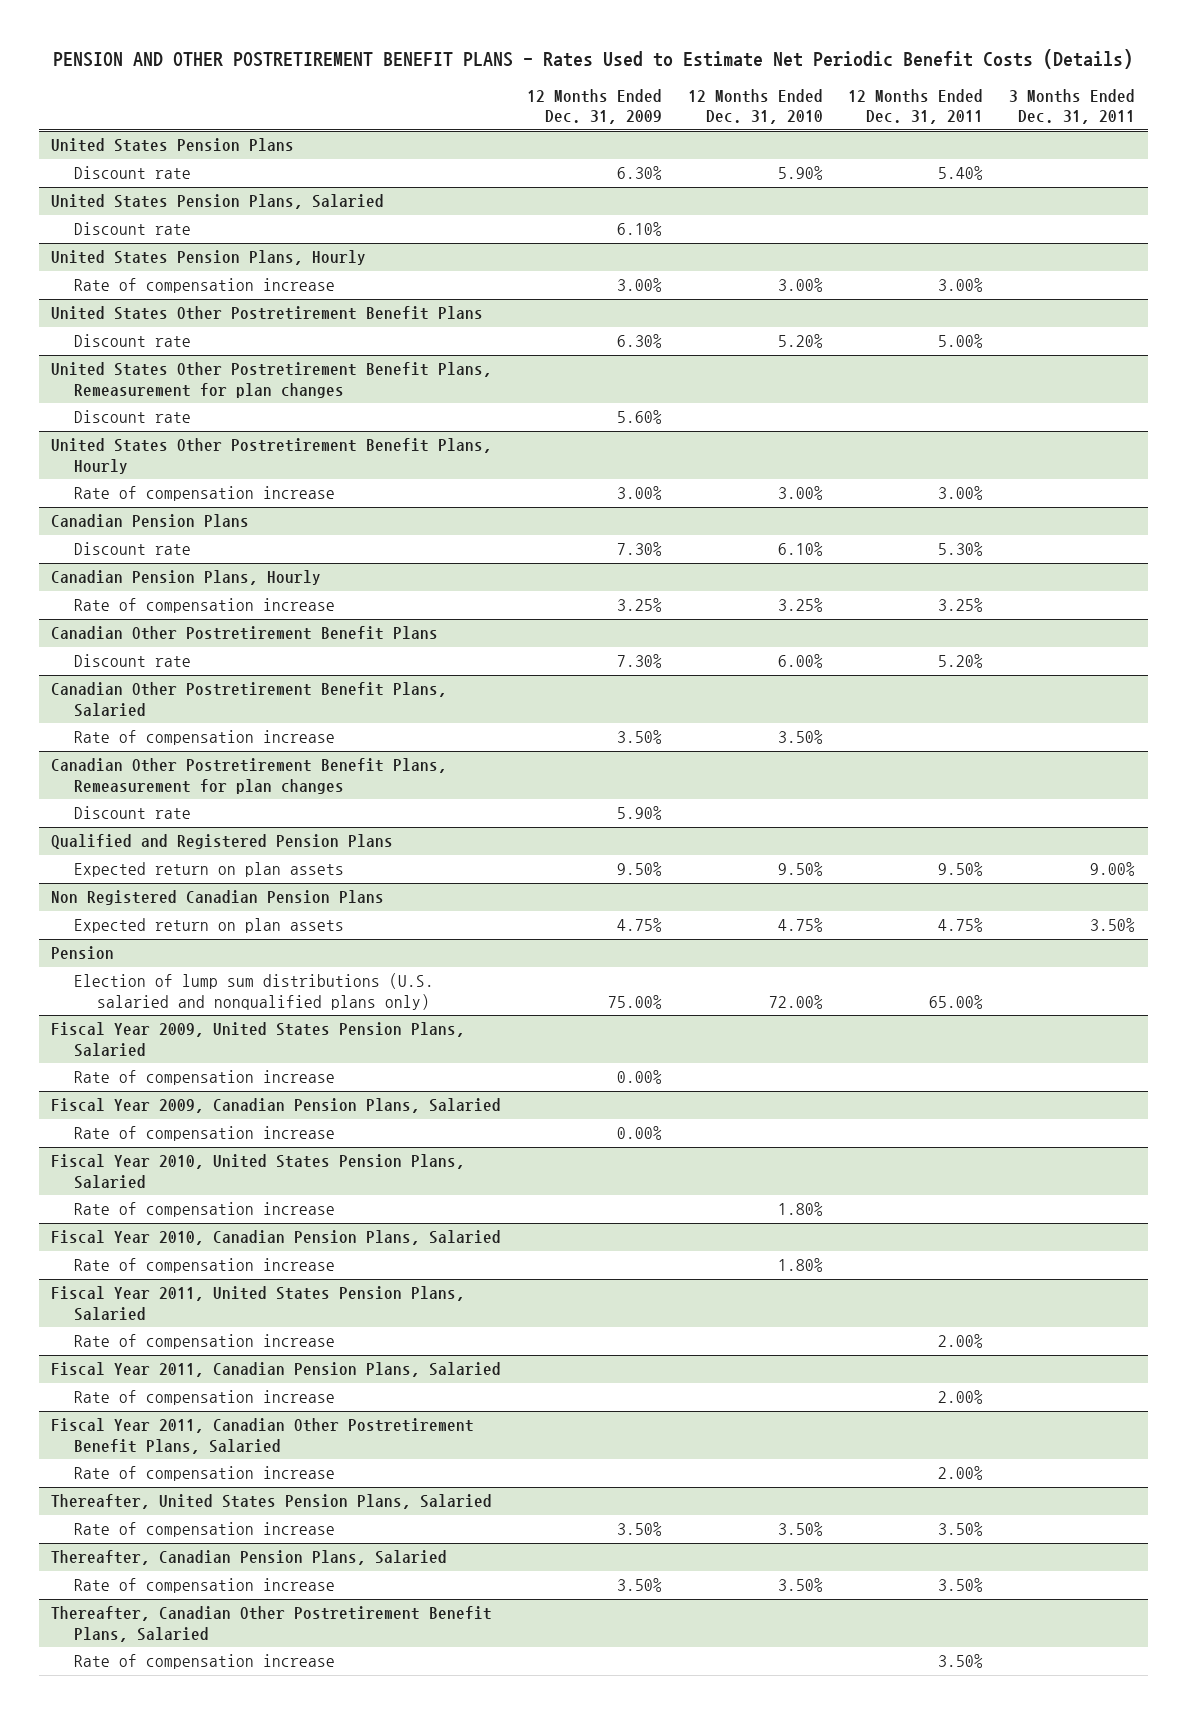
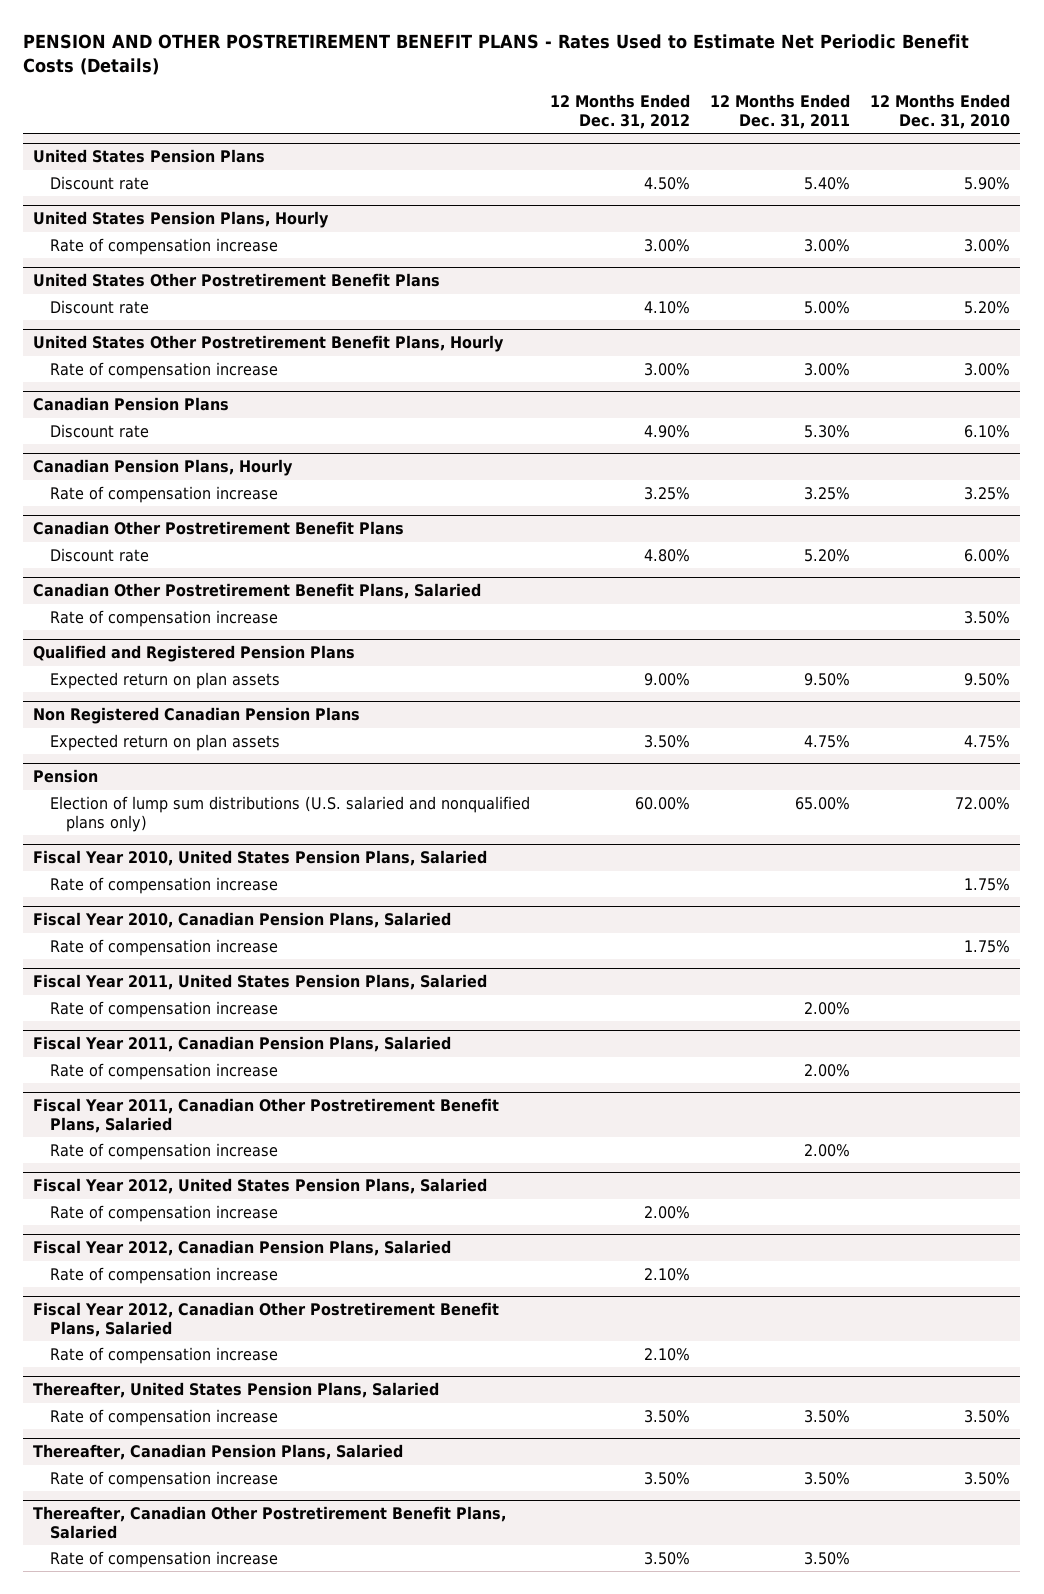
[527,89,663,125] 12 Months Ended Dec. 31, 2009 -> none
[1008,89,1135,125] 3 Months Ended Dec. 31, 2011 -> none
none -> [549,94,690,129] 12 Months Ended Dec. 31, 2012
[51,194,385,210] United States Pension Plans, Salaried -> none
[74,222,192,236] Discount rate -> none
[51,362,493,398] United States Other Postretirement Benefit Plans, Remeasurement for plan changes -> none
[74,410,192,424] Discount rate -> none
[51,758,448,794] Canadian Other Postretirement Benefit Plans, Remeasurement for plan changes -> none
[74,806,192,820] Discount rate -> none
[51,1022,466,1057] Fiscal Year 2009, United States Pension Plans, Salaried -> none
[74,1070,336,1086] Rate of compensation increase -> none
[51,1098,502,1114] Fiscal Year 2009, Canadian Pension Plans, Salaried -> none
[74,1126,336,1142] Rate of compensation increase -> none
[777,1202,823,1217] 1.80% -> [964,877,1011,891] 1.75%
[777,1258,823,1273] 1.80% -> [964,939,1011,953] 1.75%
none -> [33,1178,488,1195] Fiscal Year 2012, United States Pension Plans, Salaried
none -> [49,1204,278,1222] Rate of compensation increase
none -> [33,1240,452,1257] Fiscal Year 2012, Canadian Pension Plans, Salaried
none -> [49,1266,278,1284] Rate of compensation increase
none -> [33,1302,500,1337] Fiscal Year 2012, Canadian Other Postretirement Benefit Plans, Salaried
none -> [49,1346,278,1364] Rate of compensation increase

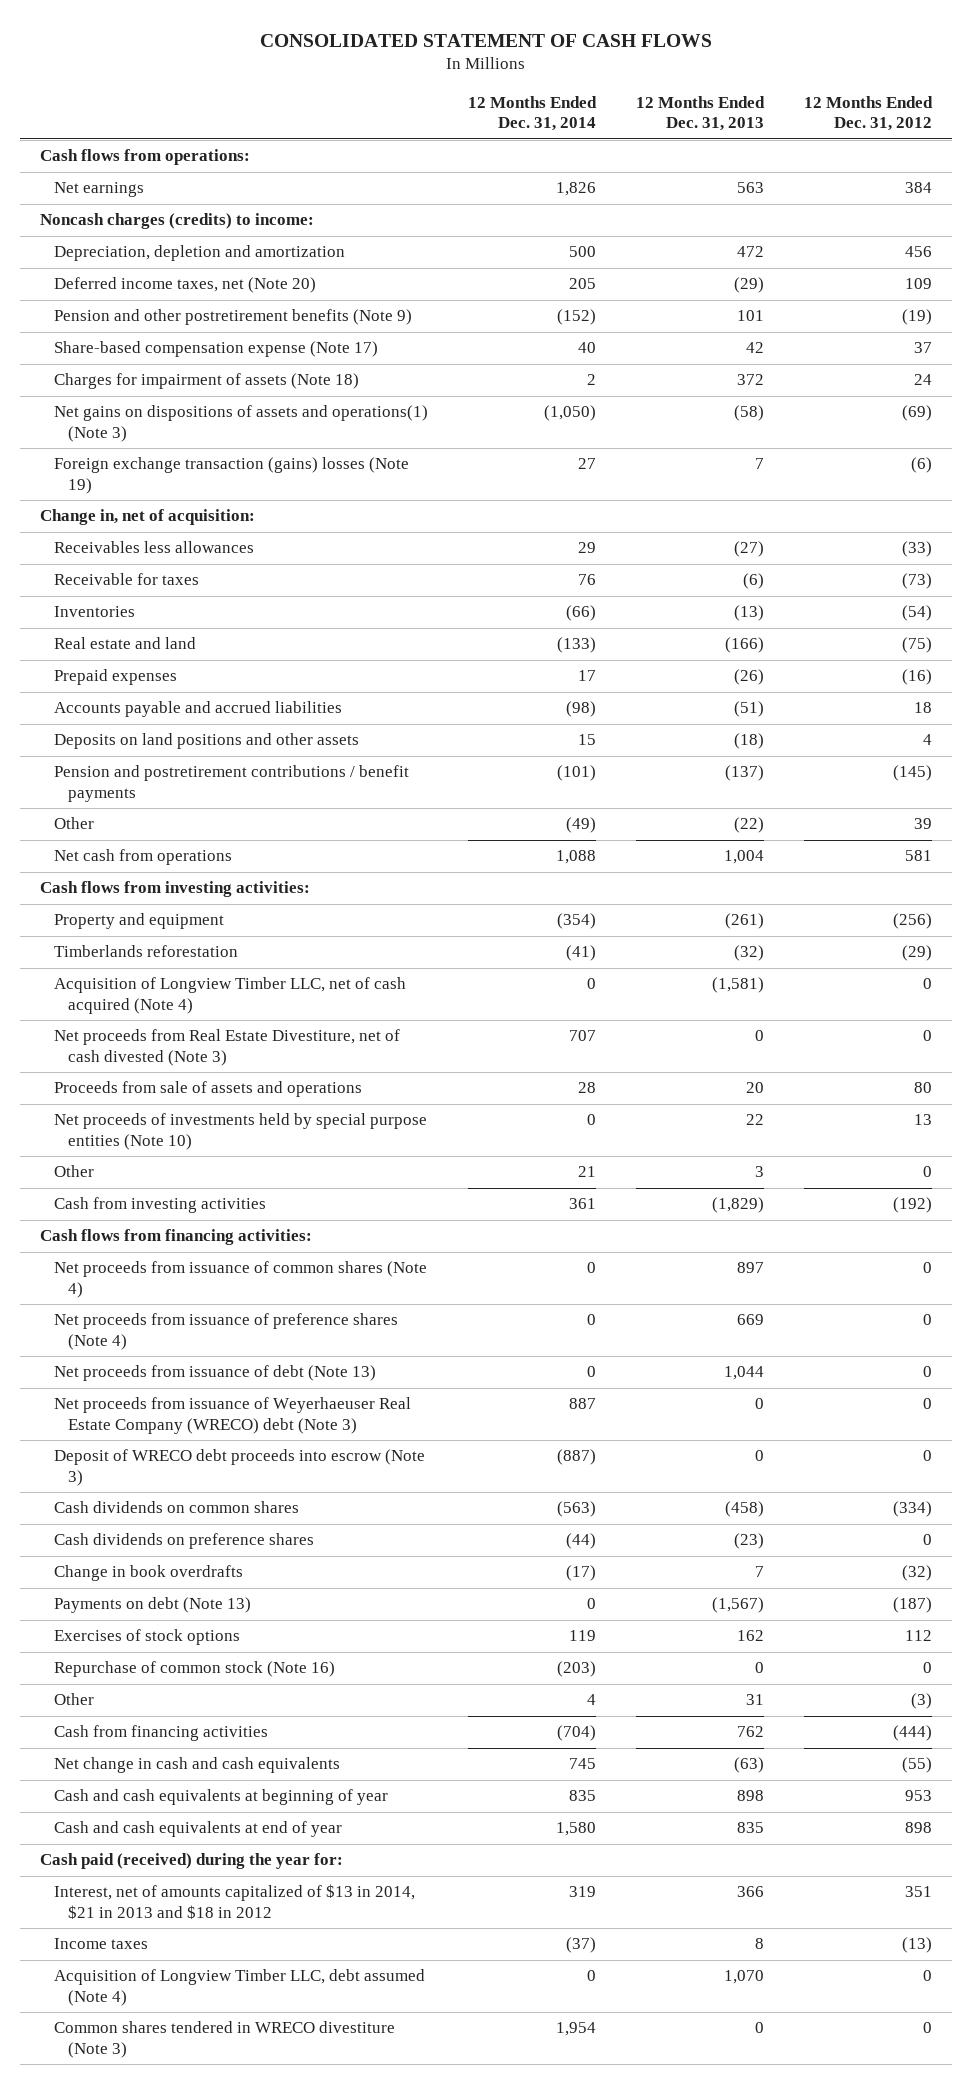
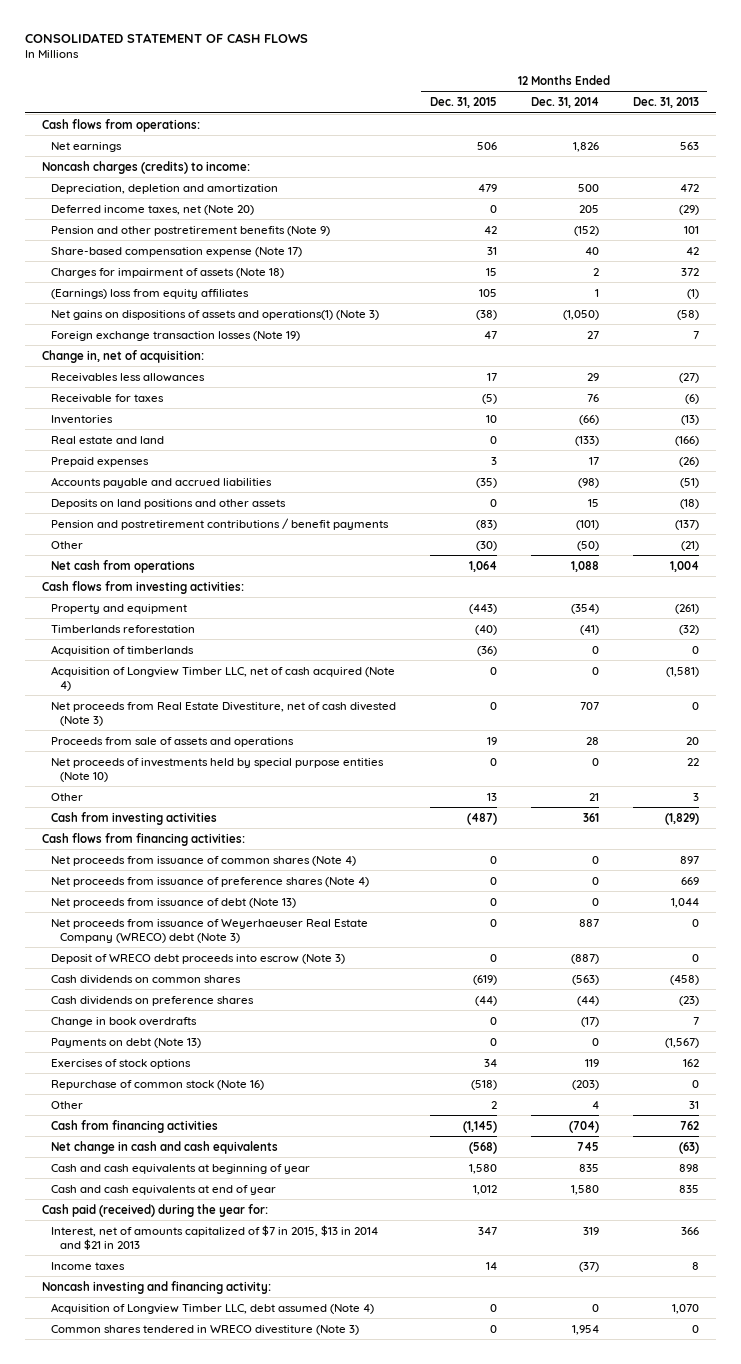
[804,95,934,132] 12 Months Ended Dec. 31, 2012 -> none
none -> [429,96,497,108] Dec. 31, 2015
none -> [51,288,250,299] (Earnings) loss from equity affiliates
[54,457,410,494] Foreign exchange transaction (gains) losses (Note 19) -> [51,330,301,341] Foreign exchange transaction losses (Note 19)
[566,817,597,834] (49) -> [576,540,599,551] (50)
[734,817,765,834] (22) -> [680,540,699,551] (21)
none -> [51,644,195,656] Acquisition of timberlands
[54,1884,416,1919] Interest, net of amounts capitalized of $13 in 2014, $21 in 2013 and $18 in 2012 -> [51,1224,379,1250] Interest, net of amounts capitalized of $7 in 2015, $13 in 2014 and $21 in 2013
none -> [42,1280,272,1294] Noncash investing and financing activity:

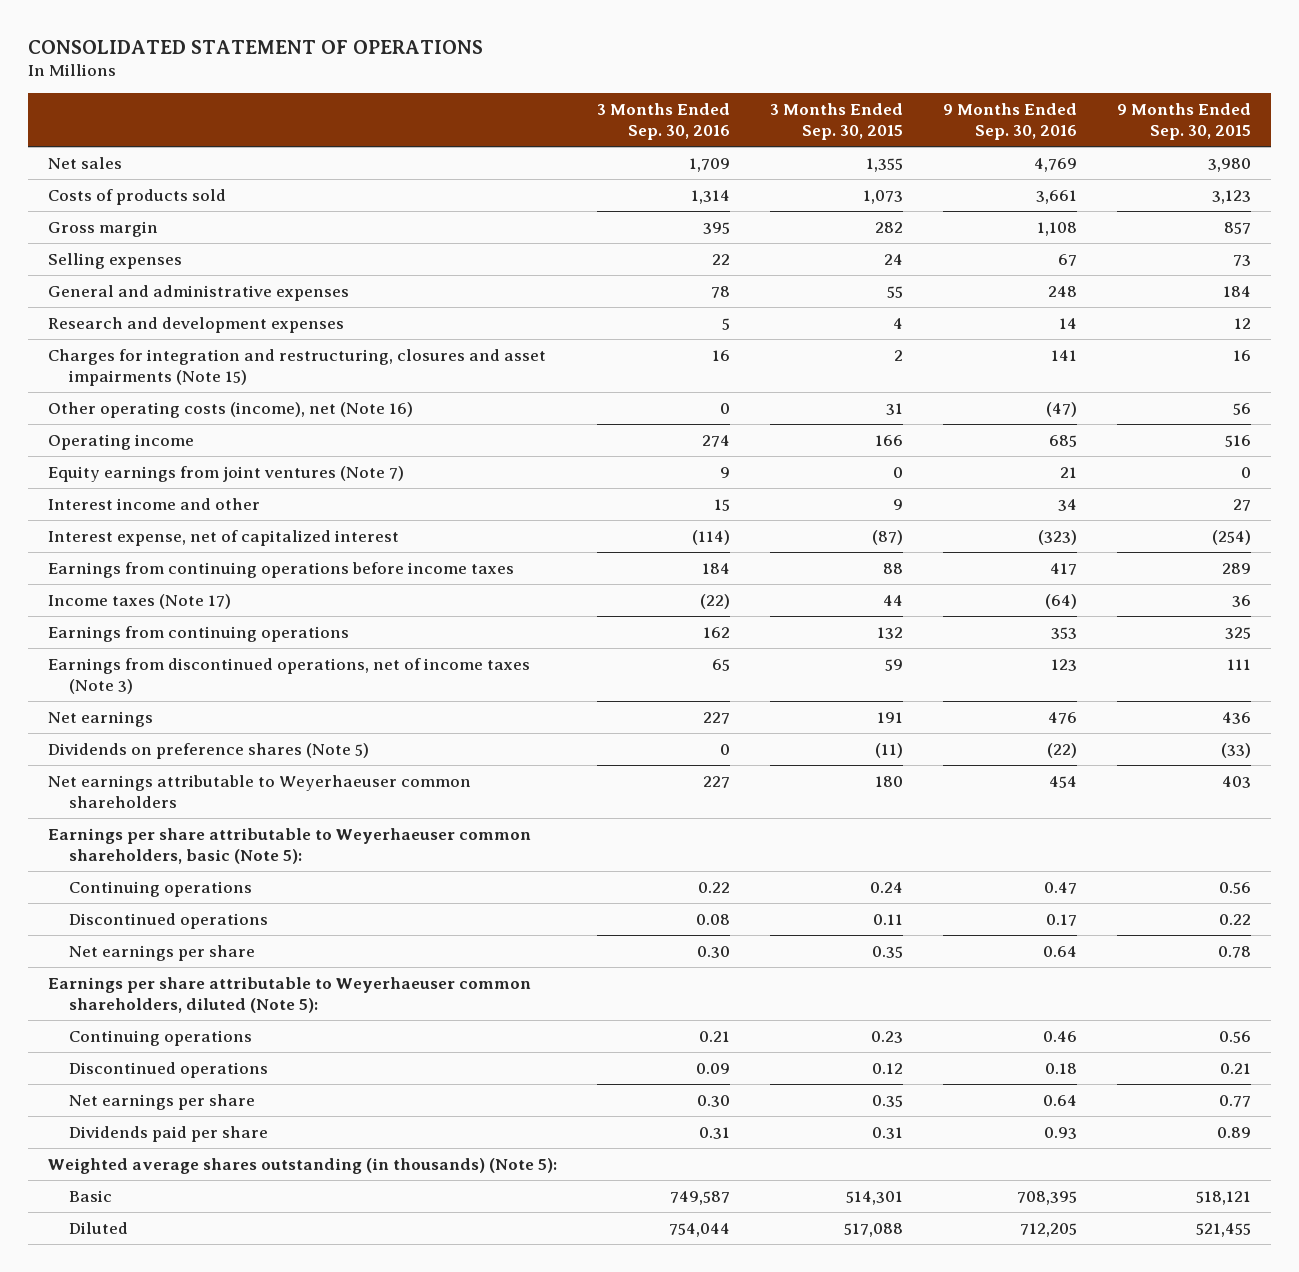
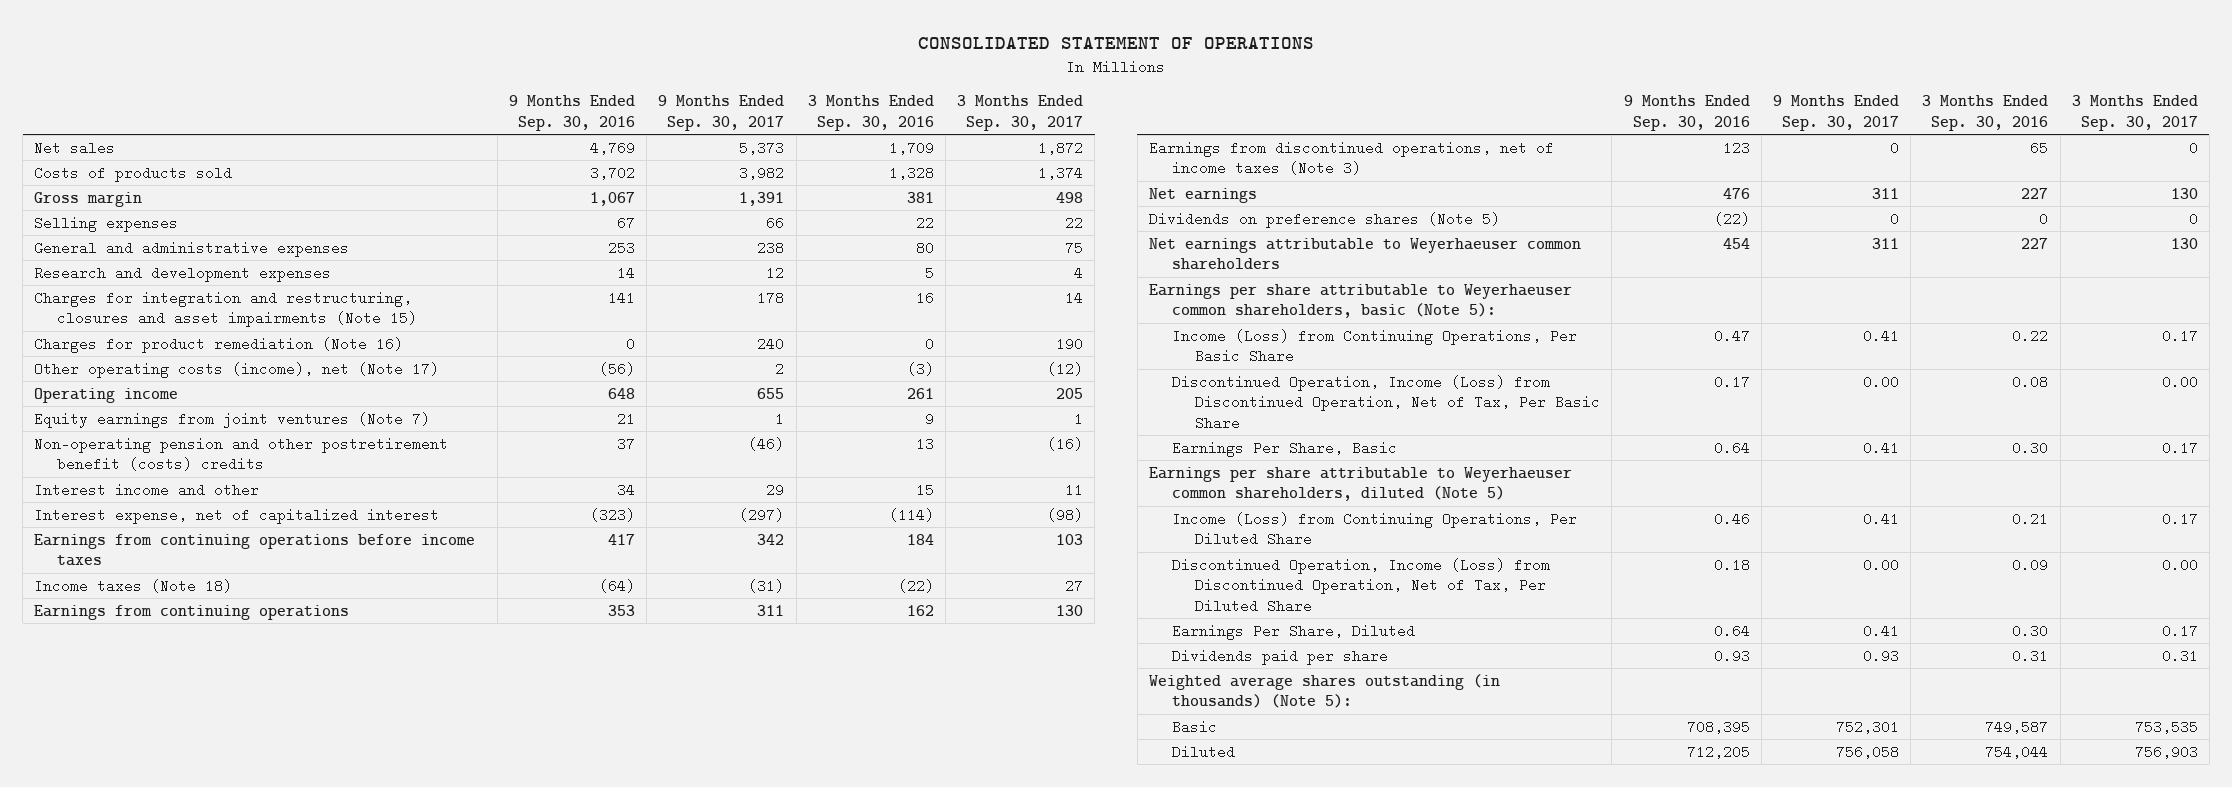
[769,102,903,140] 3 Months Ended Sep. 30, 2015 -> none
[1117,102,1252,140] 9 Months Ended Sep. 30, 2015 -> none
none -> [658,95,785,131] 9 Months Ended Sep. 30, 2017
none -> [957,95,1084,131] 3 Months Ended Sep. 30, 2017
[690,189,730,204] 1,314 -> [888,165,934,180] 1,328
[1035,189,1077,204] 3,661 -> [590,165,636,180] 3,702
[702,221,730,234] 395 -> [906,191,934,203] 381
[1036,221,1077,236] 1,108 -> [590,191,636,206] 1,067
[710,285,730,298] 78 -> [915,240,934,255] 80
[1047,285,1077,297] 248 -> [608,240,636,255] 253
none -> [34,336,404,353] Charges for product remediation (Note 16)
[47,401,413,418] Other operating costs (income), net (Note 16) -> [34,361,440,378] Other operating costs (income), net (Note 17)
[719,402,730,414] 0 -> [906,361,934,376] (3)
[1045,401,1077,417] (47) -> [599,361,636,376] (56)
[701,434,730,447] 274 -> [906,387,934,399] 261
[1048,434,1077,447] 685 -> [608,387,636,399] 648
none -> [34,436,449,472] Non-operating pension and other postretirement benefit (costs) credits
[47,593,231,609] Income taxes (Note 17) -> [34,578,233,593] Income taxes (Note 18)
[69,880,253,897] Continuing operations -> [1172,328,1578,364] Income (Loss) from Continuing Operations, Per Basic Share
[69,912,269,929] Discontinued operations -> [1172,374,1601,430] Discontinued Operation, Income (Loss) from Discontinued Operation, Net of Tax, Per Basic Share
[69,944,256,961] Net earnings per share -> [1172,440,1398,457] Earnings Per Share, Basic
[47,976,531,1013] Earnings per share attributable to Weyerhaeuser common shareholders, diluted (Note 5): -> [1148,466,1572,502] Earnings per share attributable to Weyerhaeuser common shareholders, diluted (Note 5)
[69,1029,253,1046] Continuing operations -> [1172,511,1578,547] Income (Loss) from Continuing Operations, Per Diluted Share
[69,1061,269,1078] Discontinued operations -> [1172,557,1551,613] Discontinued Operation, Income (Loss) from Discontinued Operation, Net of Tax, Per Diluted Share
[69,1093,256,1110] Net earnings per share -> [1172,623,1416,640] Earnings Per Share, Diluted

